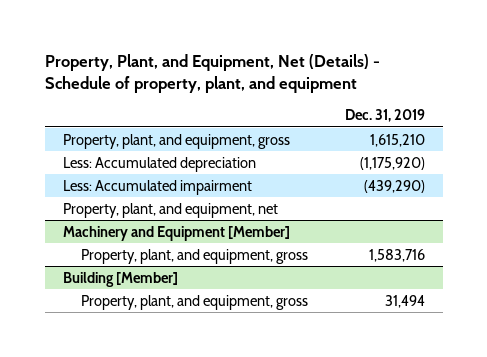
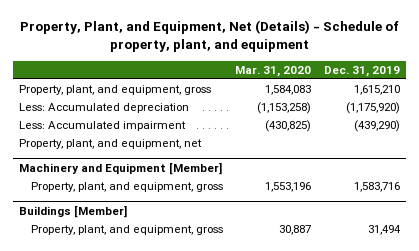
none -> [235,66,312,78] Mar. 31, 2020
[62,271,178,287] Building [Member] -> [19,204,128,218] Buildings [Member]

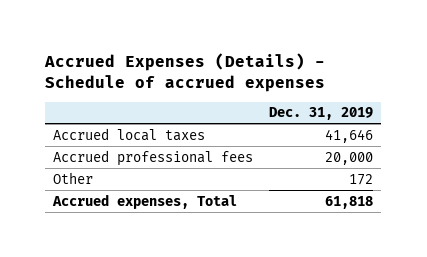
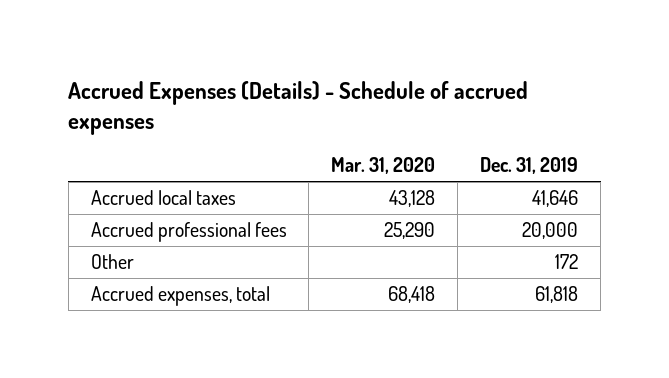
none -> [331,157,436,175] Mar. 31, 2020
[52,193,238,209] Accrued expenses, Total -> [90,286,270,307] Accrued expenses, total

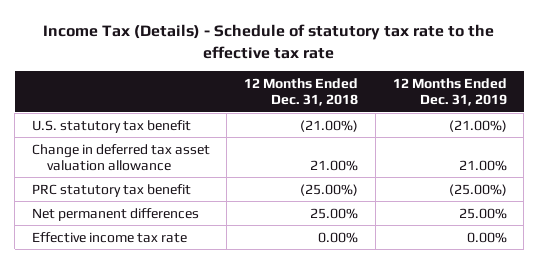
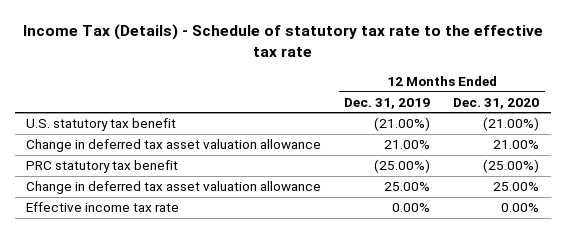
[244,78,359,107] 12 Months Ended Dec. 31, 2018 -> none
none -> [453,97,540,109] Dec. 31, 2020
[31,207,199,221] Net permanent differences -> none
none -> [26,181,322,195] Change in deferred tax asset valuation allowance

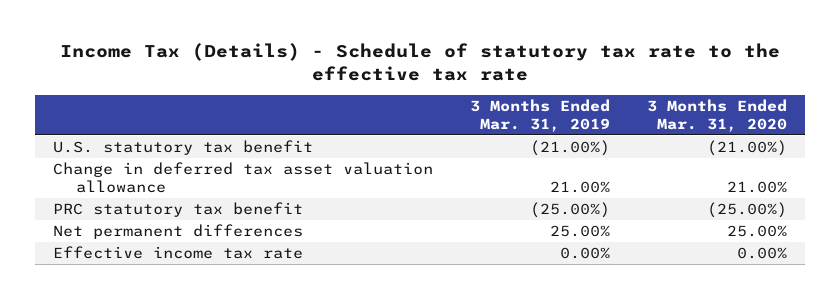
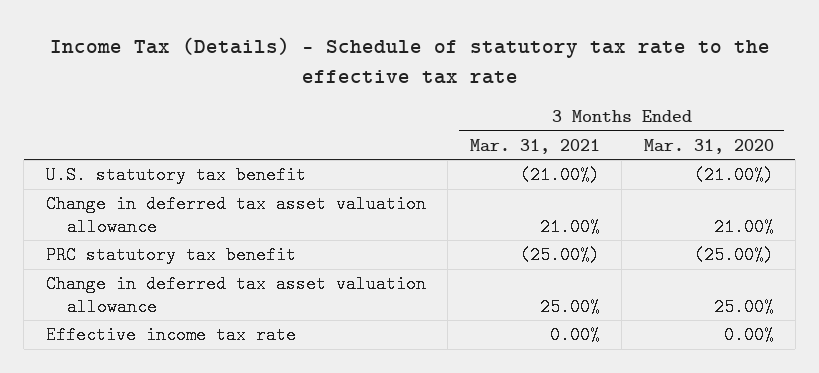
[470,98,611,132] 3 Months Ended Mar. 31, 2019 -> none
none -> [469,138,600,154] Mar. 31, 2021
[53,224,304,240] Net permanent differences -> none
none -> [45,275,426,316] Change in deferred tax asset valuation allowance

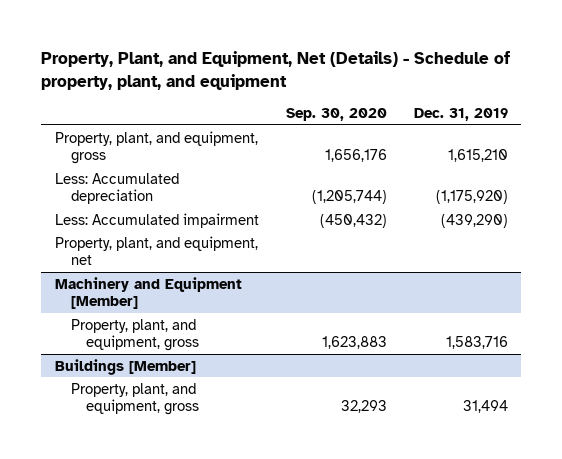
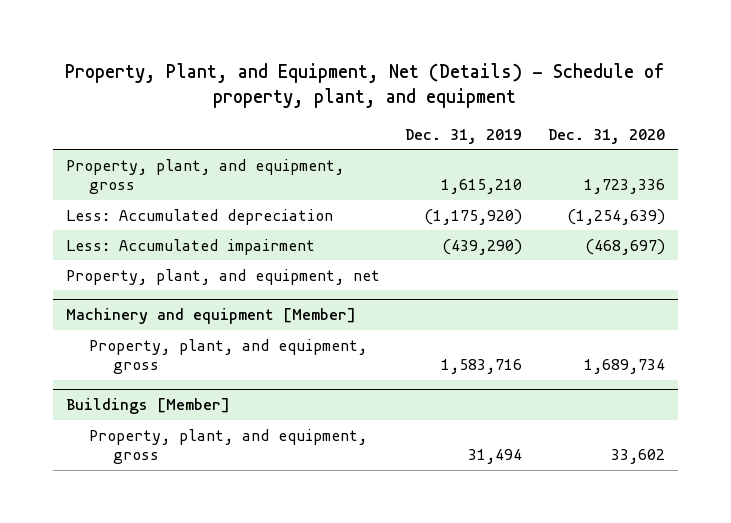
[285,107,387,121] Sep. 30, 2020 -> none
none -> [548,129,666,145] Dec. 31, 2020
[54,276,242,310] Machinery and Equipment [Member] -> [65,308,356,325] Machinery and equipment [Member]

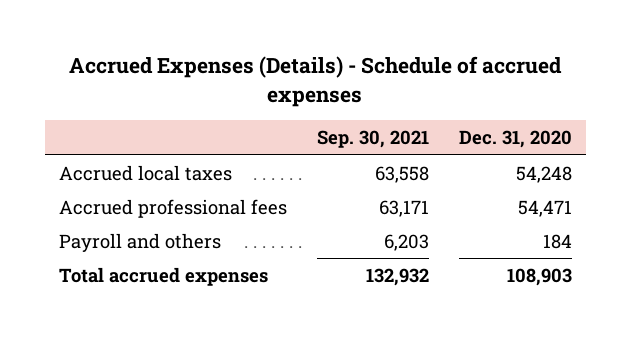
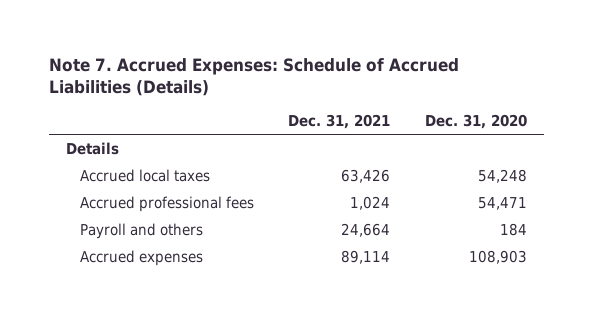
[69,56,563,107] Accrued Expenses (Details) - Schedule of accrued expenses -> [48,58,459,97] Note 7. Accrued Expenses: Schedule of Accrued Liabilities (Details)
[316,130,429,149] Sep. 30, 2021 -> none
none -> [288,114,391,130] Dec. 31, 2021
none -> [66,141,120,155] Details
[59,266,269,286] Total accrued expenses -> [80,249,204,266] Accrued expenses

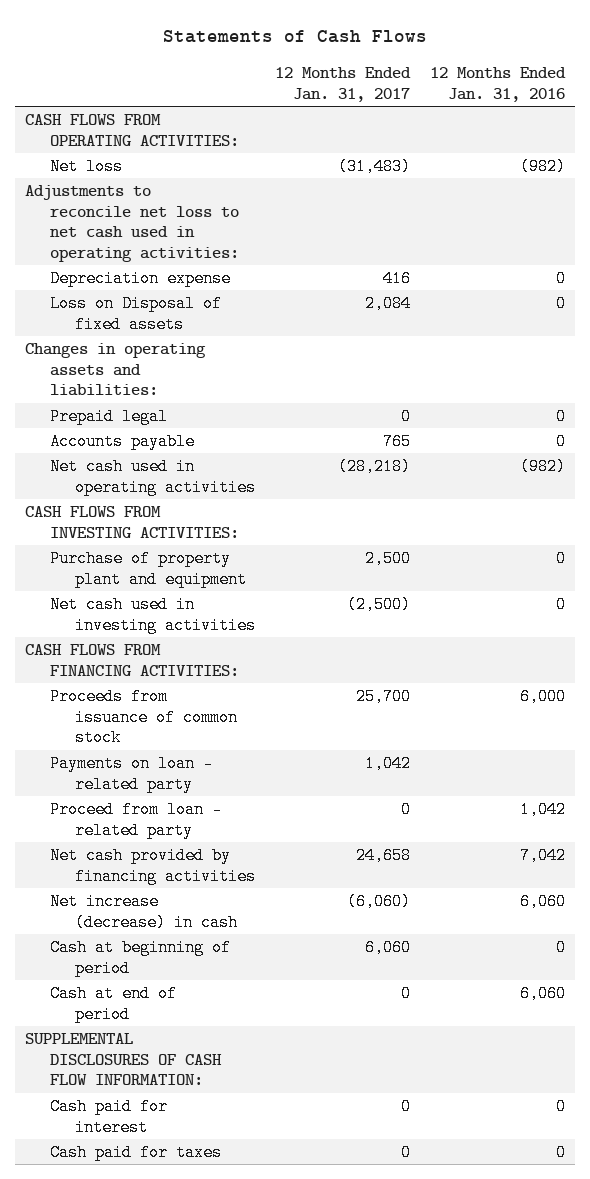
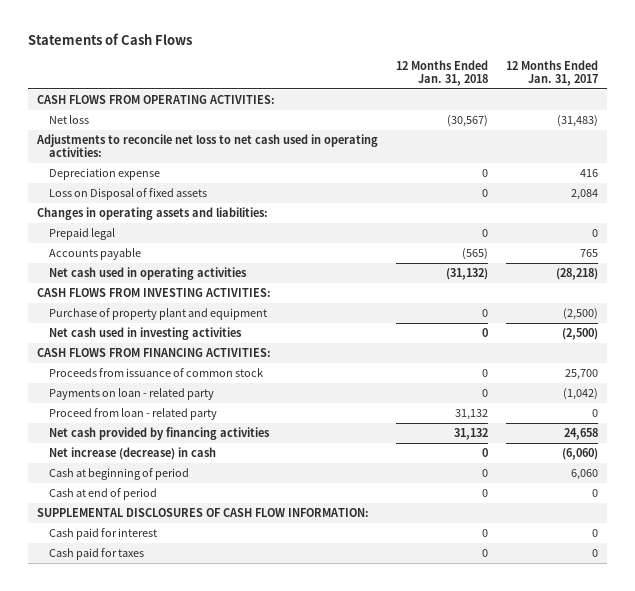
[429,66,566,102] 12 Months Ended Jan. 31, 2016 -> none
none -> [395,60,488,87] 12 Months Ended Jan. 31, 2018
[365,550,412,568] 2,500 -> [562,307,598,320] (2,500)
[365,755,412,773] 1,042 -> [562,387,598,400] (1,042)

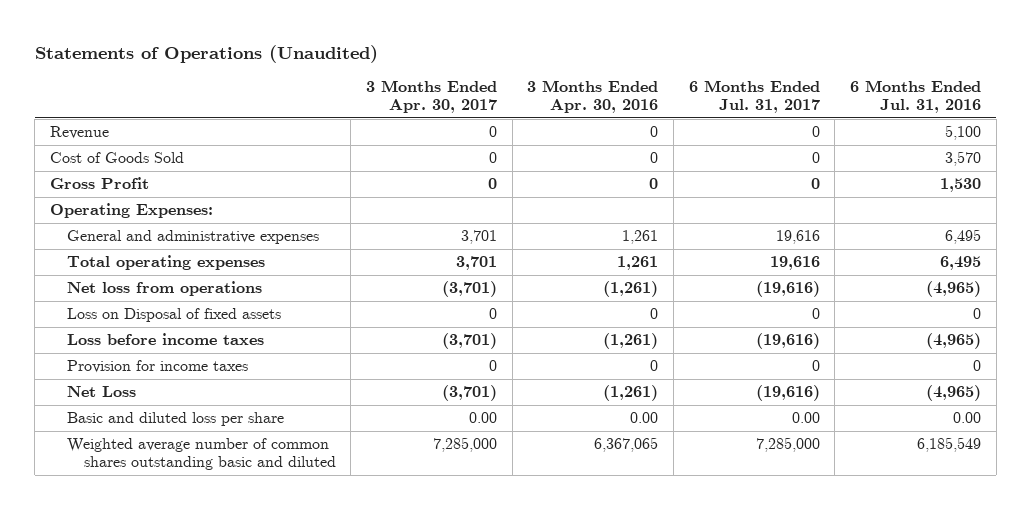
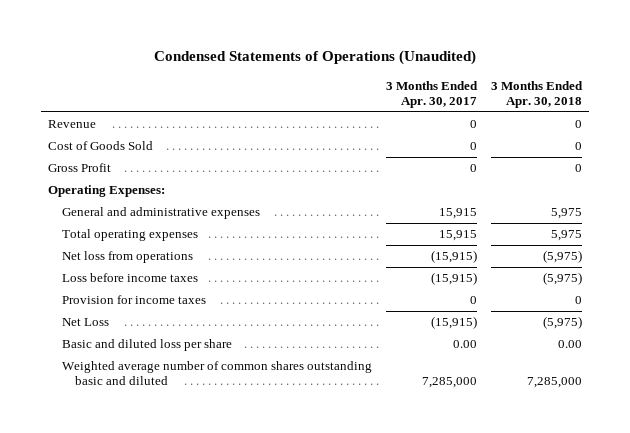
[34,44,378,63] Statements of Operations (Unaudited) -> [153,50,476,66] Condensed Statements of Operations (Unaudited)
[527,80,659,114] 3 Months Ended Apr. 30, 2016 -> none
[688,80,820,114] 6 Months Ended Jul. 31, 2017 -> none
[849,80,981,114] 6 Months Ended Jul. 31, 2016 -> none
none -> [490,80,583,108] 3 Months Ended Apr. 30, 2018
[66,308,281,323] Loss on Disposal of fixed assets -> none
[460,230,497,245] 3,701 -> [438,208,477,220] 15,915
[455,256,497,271] 3,701 -> [438,230,477,242] 15,915
[441,281,497,298] (3,701) -> [430,250,477,264] (15,915)
[441,333,497,350] (3,701) -> [430,272,477,286] (15,915)
[441,385,497,402] (3,701) -> [430,316,477,330] (15,915)

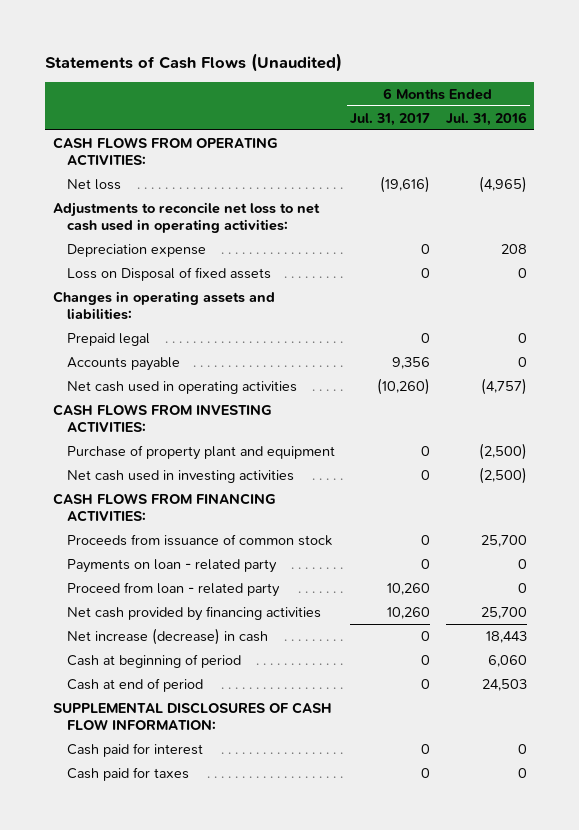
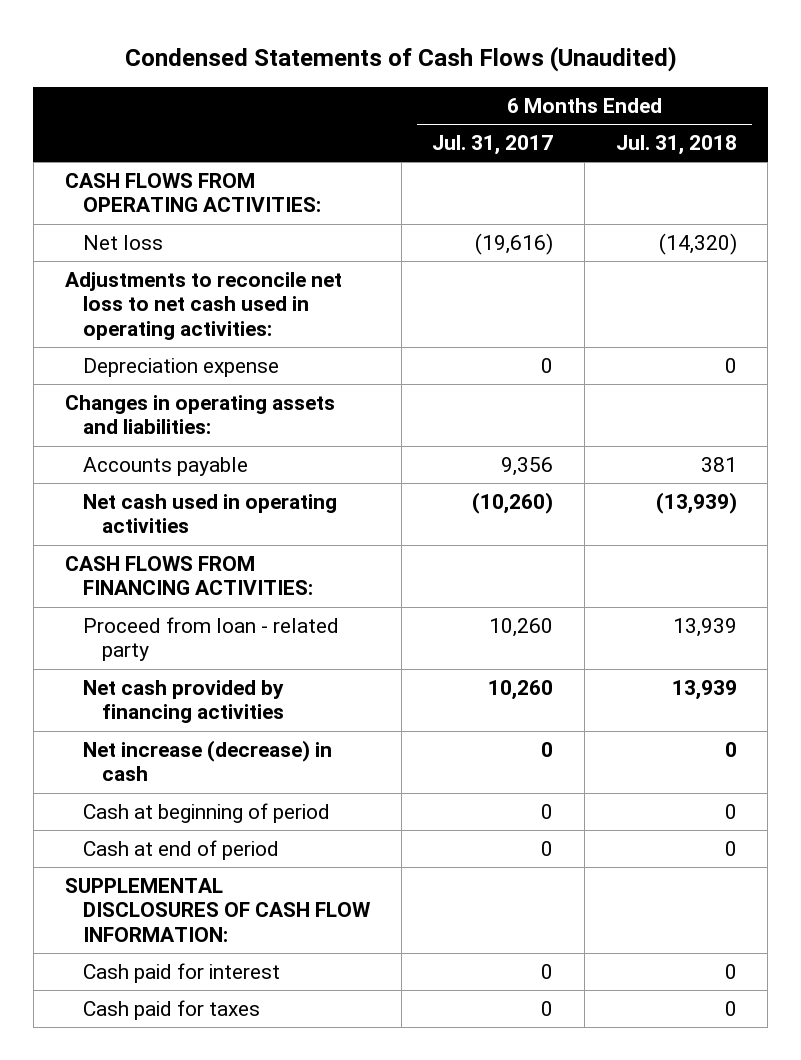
[45,52,343,72] Statements of Cash Flows (Unaudited) -> [124,45,677,72] Condensed Statements of Cash Flows (Unaudited)
[445,111,527,126] Jul. 31, 2016 -> none
none -> [615,135,737,156] Jul. 31, 2018
[67,266,272,281] Loss on Disposal of fixed assets -> none
[67,332,151,346] Prepaid legal -> none
[52,403,272,434] CASH FLOWS FROM INVESTING ACTIVITIES: -> none
[67,444,336,460] Purchase of property plant and equipment -> none
[67,469,295,483] Net cash used in investing activities -> none
[67,533,333,546] Proceeds from issuance of common stock -> none
[67,558,278,573] Payments on loan - related party -> none

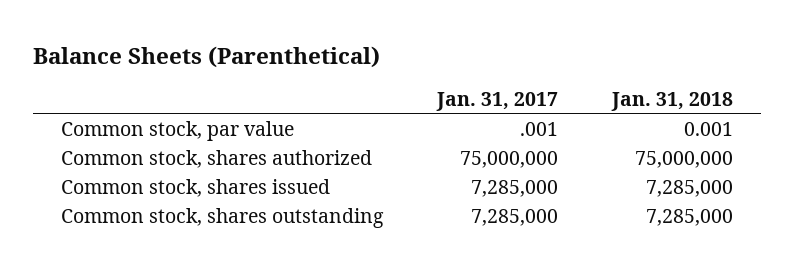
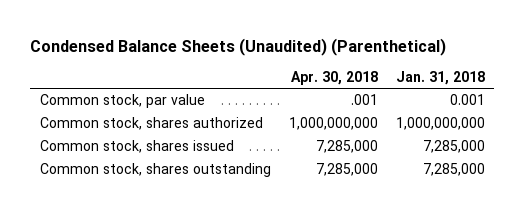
[33,46,381,69] Balance Sheets (Parenthetical) -> [30,37,447,56] Condensed Balance Sheets (Unaudited) (Parenthetical)
[436,91,559,111] Jan. 31, 2017 -> none
none -> [290,70,378,85] Apr. 30, 2018
[635,150,734,168] 75,000,000 -> [396,117,486,131] 1,000,000,000

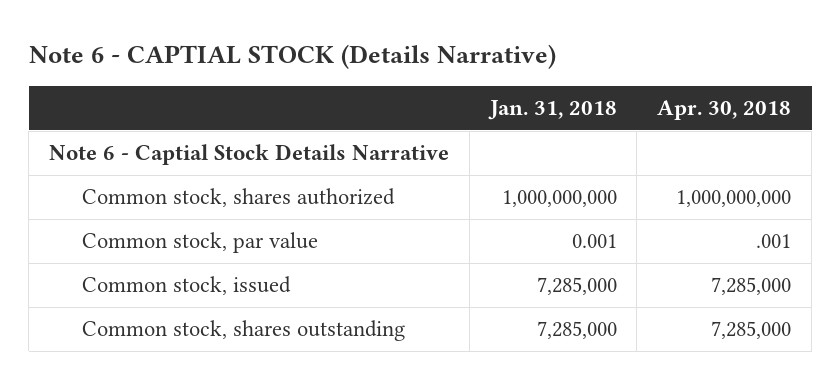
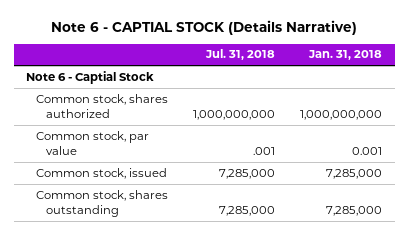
[657,100,792,121] Apr. 30, 2018 -> none
none -> [205,49,276,61] Jul. 31, 2018
[48,144,449,166] Note 6 - Captial Stock Details Narrative -> [26,70,155,84] Note 6 - Captial Stock

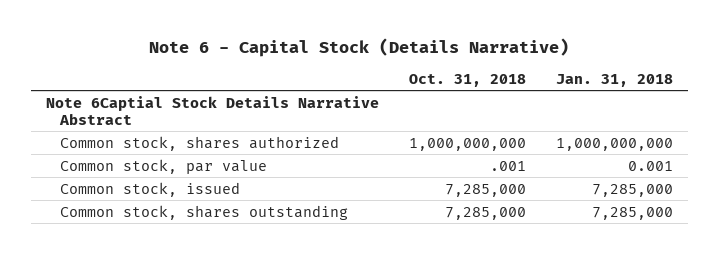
[51,19,358,35] Note 6 - CAPTIAL STOCK (Details Narrative) -> [149,37,570,57] Note 6 - Capital Stock (Details Narrative)
[205,49,276,61] Jul. 31, 2018 -> none
none -> [408,73,526,87] Oct. 31, 2018
[26,70,155,84] Note 6 - Captial Stock -> [45,95,379,125] Note 6Captial Stock Details Narrative Abstract

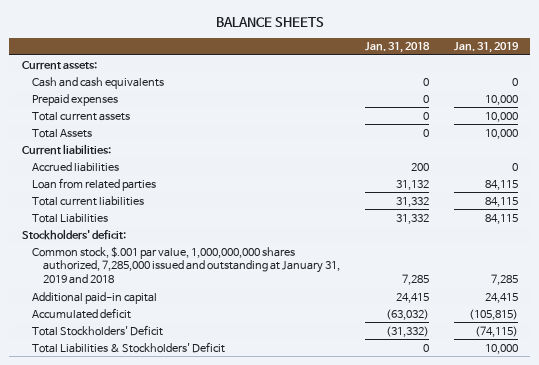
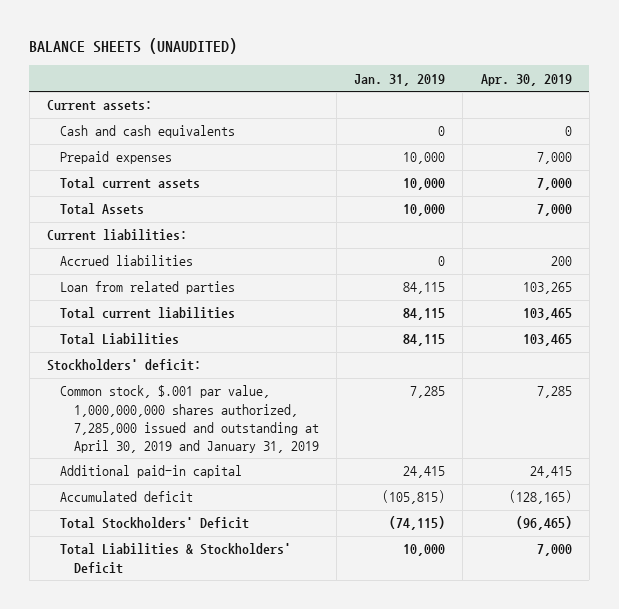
[215,16,324,27] BALANCE SHEETS -> [29,38,238,55] BALANCE SHEETS (UNAUDITED)
[364,42,430,54] Jan. 31, 2018 -> none
none -> [480,73,572,86] Apr. 30, 2019
[32,246,340,285] Common stock, $.001 par value, 1,000,000,000 shares authorized, 7,285,000 issued and outstanding at January 31, 2019 and 2018 -> [60,385,319,453] Common stock, $.001 par value, 1,000,000,000 shares authorized, 7,285,000 issued and outstanding at April 30, 2019 and January 31, 2019

